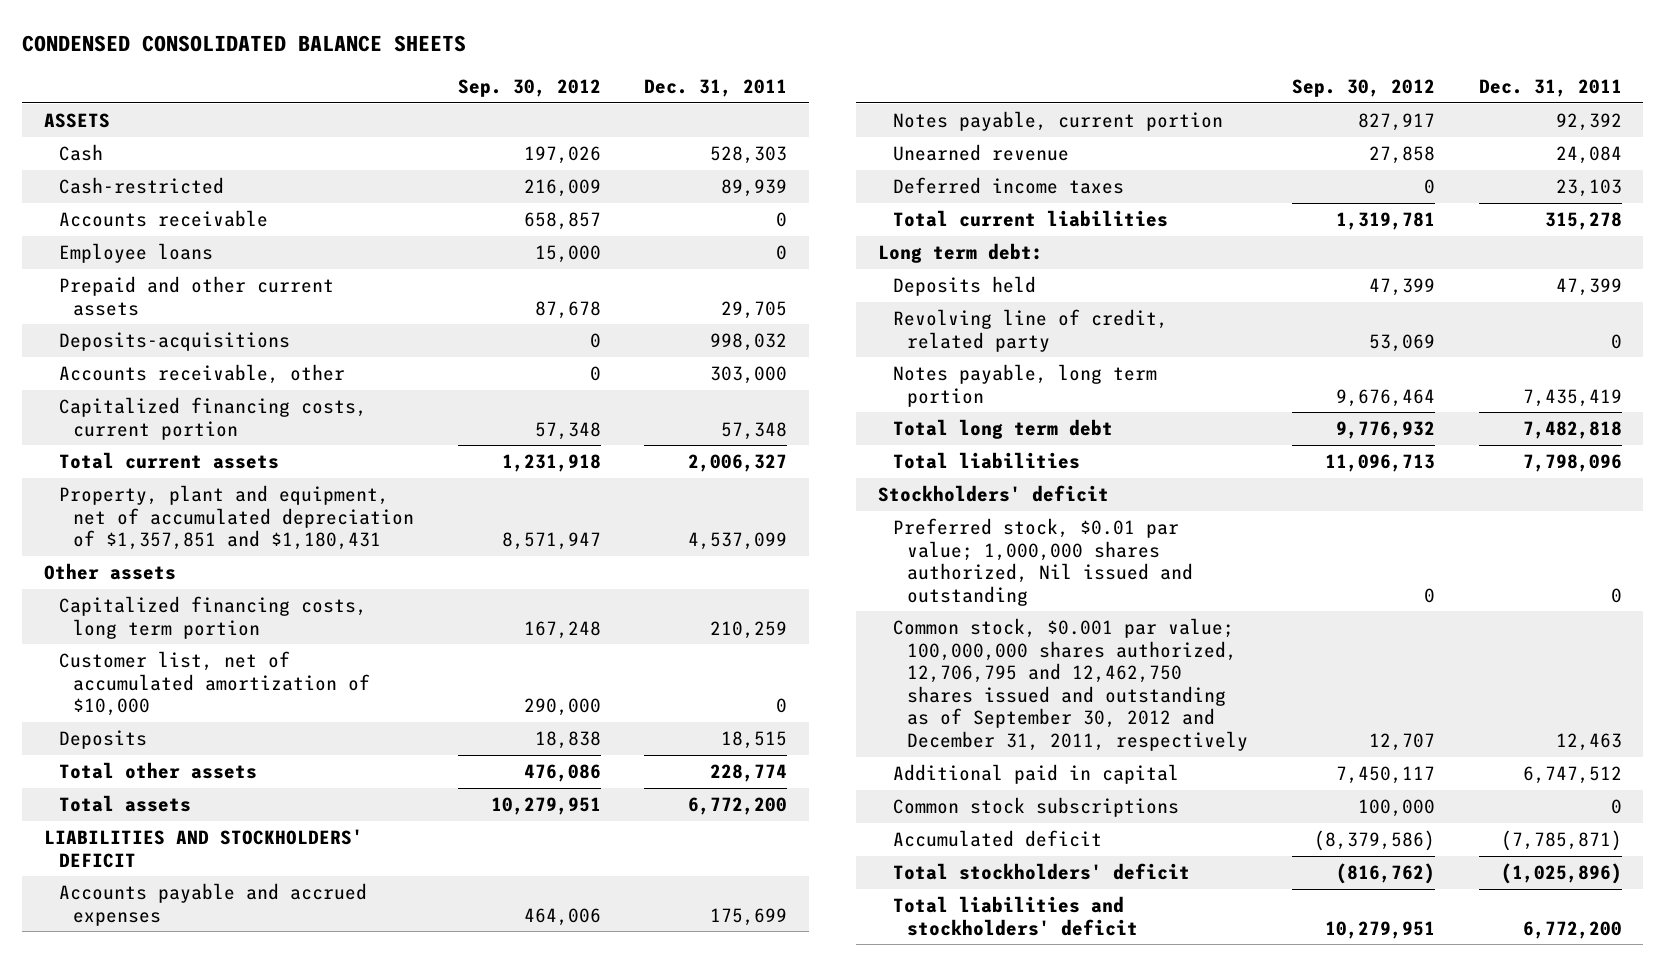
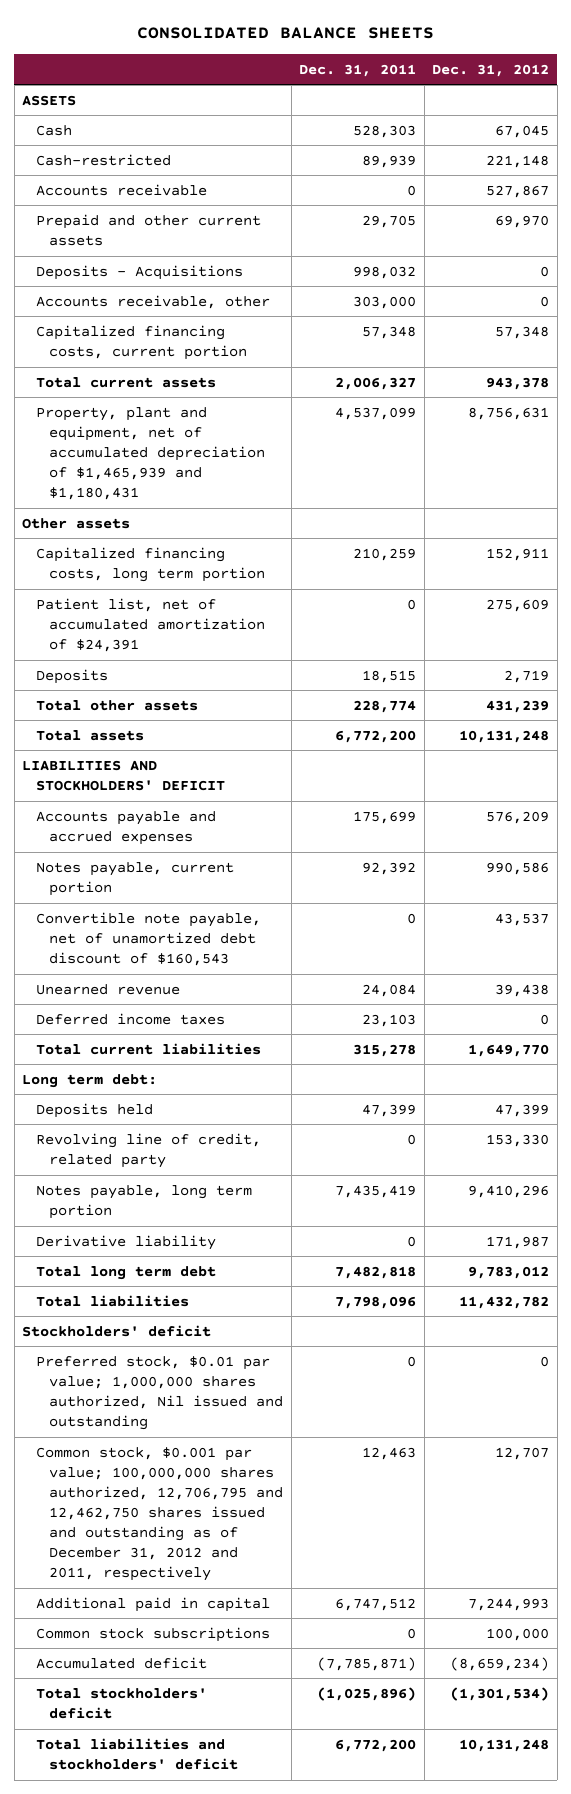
[22,35,467,53] CONDENSED CONSOLIDATED BALANCE SHEETS -> [136,27,434,40] CONSOLIDATED BALANCE SHEETS
[457,79,601,98] Sep. 30, 2012 -> none
none -> [432,63,550,77] Dec. 31, 2012
[58,242,213,263] Employee loans -> none
[58,331,290,351] Deposits-acquisitions -> [35,264,243,280] Deposits - Acquisitions
[58,484,415,551] Property, plant and equipment, net of accumulated depreciation of $1,357,851 and $1,180,431 -> [35,406,266,501] Property, plant and equipment, net of accumulated depreciation of $1,465,939 and $1,180,431
[58,650,371,717] Customer list, net of accumulated amortization of $10,000 -> [35,597,266,652] Patient list, net of accumulated amortization of $24,391
none -> [35,911,261,966] Convertible note payable, net of unamortized debt discount of $160,543
none -> [35,1234,216,1250] Derivative liability
[892,617,1249,752] Common stock, $0.001 par value; 100,000,000 shares authorized, 12,706,795 and 12,462,750 shares issued and outstanding as of September 30, 2012 and December 31, 2011, respectively -> [35,1446,284,1582] Common stock, $0.001 par value; 100,000,000 shares authorized, 12,706,795 and 12,462,750 shares issued and outstanding as of December 31, 2012 and 2011, respectively

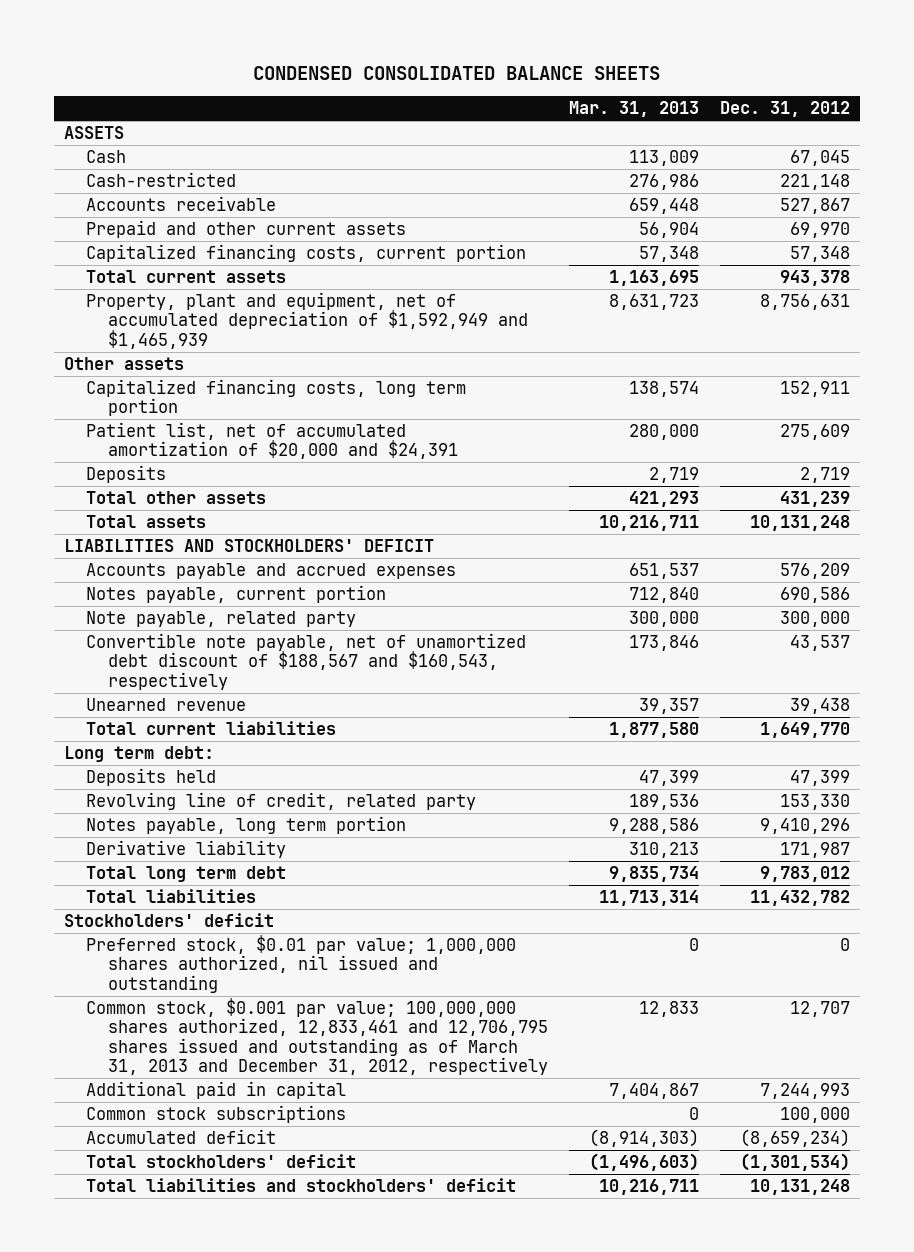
[136,27,434,40] CONSOLIDATED BALANCE SHEETS -> [252,65,660,80] CONDENSED CONSOLIDATED BALANCE SHEETS
[299,63,417,77] Dec. 31, 2011 -> none
none -> [568,101,699,118] Mar. 31, 2013
[35,264,243,280] Deposits - Acquisitions -> none
[35,294,270,309] Accounts receivable, other -> none
[35,406,266,501] Property, plant and equipment, net of accumulated depreciation of $1,465,939 and $1,180,431 -> [86,292,529,349] Property, plant and equipment, net of accumulated depreciation of $1,592,949 and $1,465,939
[35,597,266,652] Patient list, net of accumulated amortization of $24,391 -> [86,422,459,460] Patient list, net of accumulated amortization of $20,000 and $24,391
[486,861,550,875] 990,586 -> [779,587,850,604] 690,586
none -> [86,611,357,628] Note payable, related party
[35,911,261,966] Convertible note payable, net of unamortized debt discount of $160,543 -> [86,633,527,690] Convertible note payable, net of unamortized debt discount of $188,567 and $160,543, respectively
[35,1012,225,1025] Deferred income taxes -> none
[35,1355,284,1431] Preferred stock, $0.01 par value; 1,000,000 shares authorized, Nil issued and outstanding -> [86,935,517,993] Preferred stock, $0.01 par value; 1,000,000 shares authorized, nil issued and outstanding
[35,1446,284,1582] Common stock, $0.001 par value; 100,000,000 shares authorized, 12,706,795 and 12,462,750 shares issued and outstanding as of December 31, 2012 and 2011, respectively -> [86,998,549,1076] Common stock, $0.001 par value; 100,000,000 shares authorized, 12,833,461 and 12,706,795 shares issued and outstanding as of March 31, 2013 and December 31, 2012, respectively

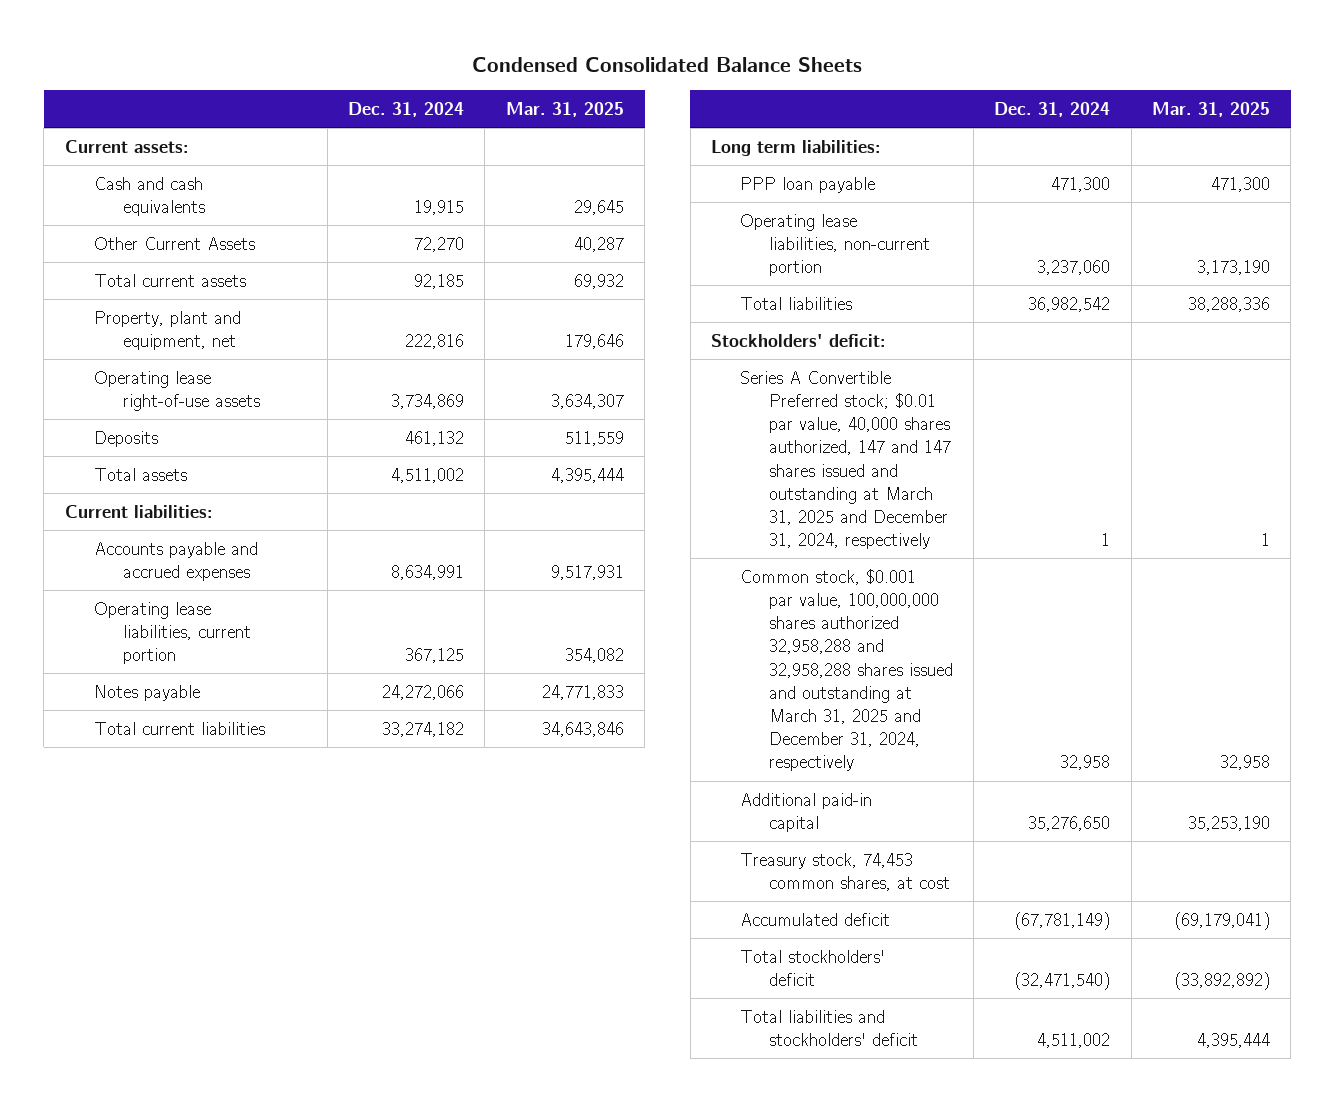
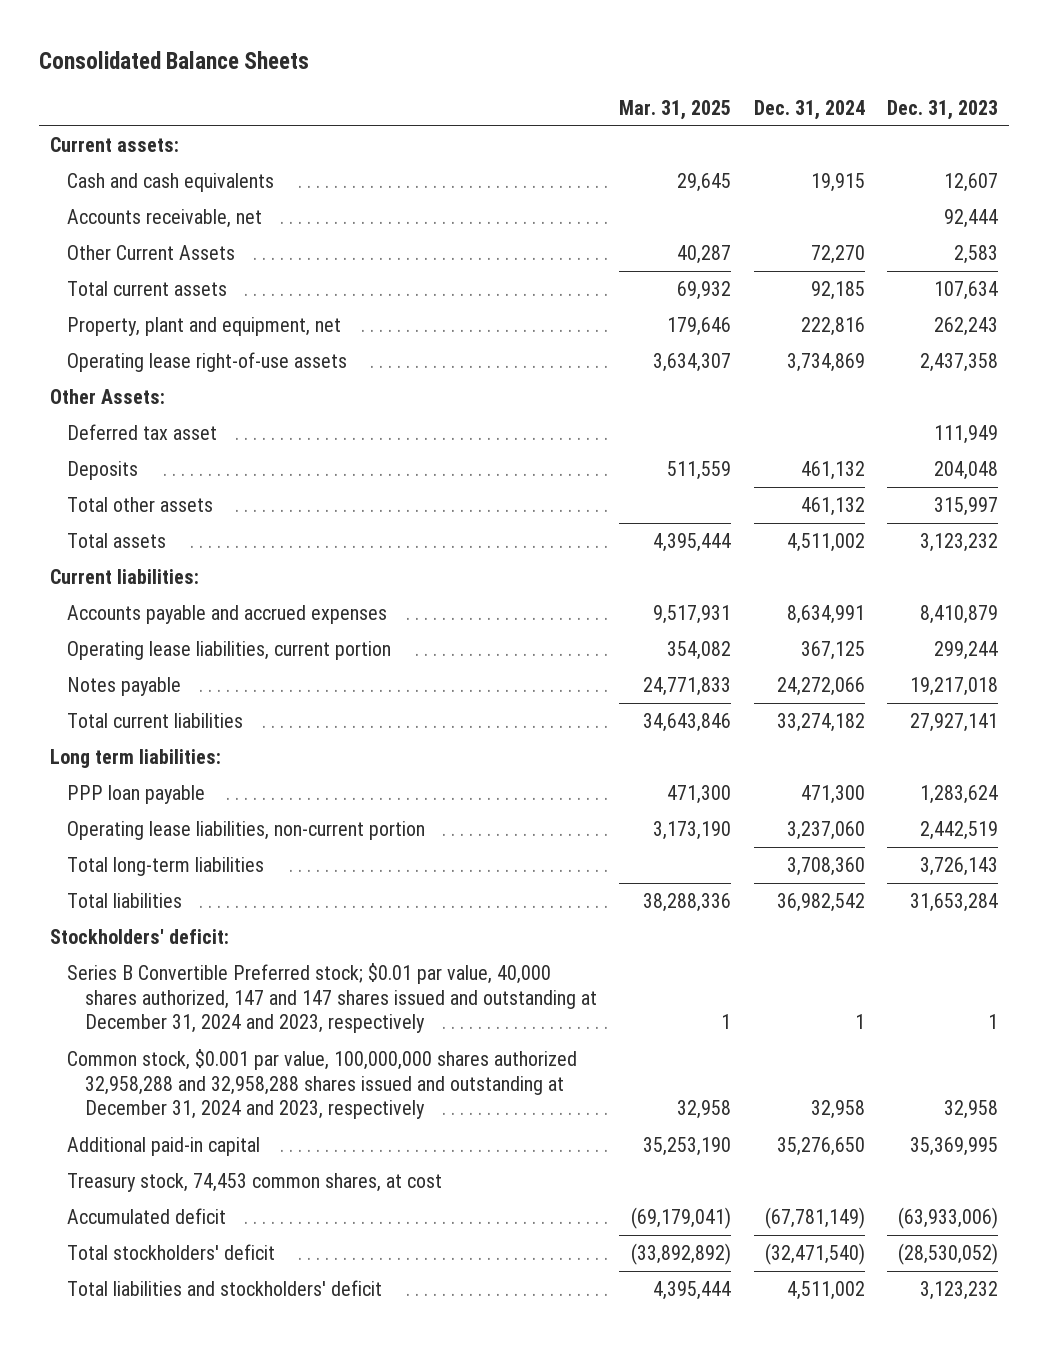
[472,57,863,73] Condensed Consolidated Balance Sheets -> [38,51,309,70] Consolidated Balance Sheets
none -> [886,99,998,120] Dec. 31, 2023
none -> [67,209,263,229] Accounts receivable, net
none -> [49,389,165,405] Other Assets:
none -> [67,424,218,441] Deferred tax asset
none -> [67,497,214,513] Total other assets
none -> [67,857,265,877] Total long-term liabilities
[739,370,951,550] Series A Convertible Preferred stock; $0.01 par value, 40,000 shares authorized, 147 and 147 shares issued and outstanding at March 31, 2025 and December 31, 2024, respectively -> [67,963,598,1034] Series B Convertible Preferred stock; $0.01 par value, 40,000 shares authorized, 147 and 147 shares issued and outstanding at December 31, 2024 and 2023, respectively
[739,568,953,772] Common stock, $0.001 par value, 100,000,000 shares authorized 32,958,288 and 32,958,288 shares issued and outstanding at March 31, 2025 and December 31, 2024, respectively -> [67,1049,578,1120] Common stock, $0.001 par value, 100,000,000 shares authorized 32,958,288 and 32,958,288 shares issued and outstanding at December 31, 2024 and 2023, respectively

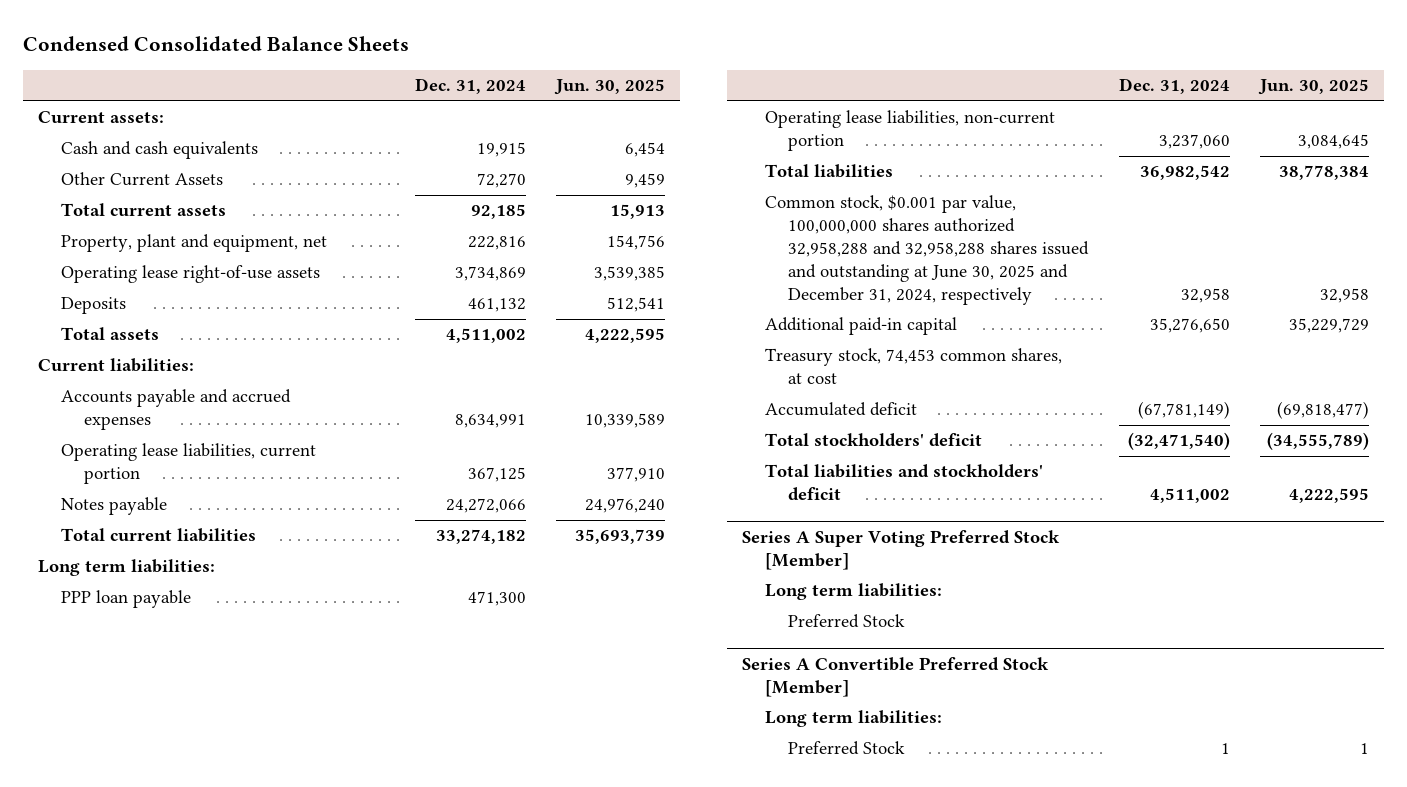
[38,51,309,70] Consolidated Balance Sheets -> [22,36,409,52] Condensed Consolidated Balance Sheets
[619,99,732,120] Mar. 31, 2025 -> none
[886,99,998,120] Dec. 31, 2023 -> none
none -> [554,79,666,96] Jun. 30, 2025
[67,209,263,229] Accounts receivable, net -> none
[49,389,165,405] Other Assets: -> none
[67,424,218,441] Deferred tax asset -> none
[67,497,214,513] Total other assets -> none
[67,857,265,877] Total long-term liabilities -> none
[49,929,229,945] Stockholders' deficit: -> none
[67,963,598,1034] Series B Convertible Preferred stock; $0.01 par value, 40,000 shares authorized, 147 and 147 shares issued and outstanding at December 31, 2024 and 2023, respectively -> none
[67,1049,578,1120] Common stock, $0.001 par value, 100,000,000 shares authorized 32,958,288 and 32,958,288 shares issued and outstanding at December 31, 2024 and 2023, respectively -> [765,195,1090,305] Common stock, $0.001 par value, 100,000,000 shares authorized 32,958,288 and 32,958,288 shares issued and outstanding at June 30, 2025 and December 31, 2024, respectively
none -> [741,529,1060,570] Series A Super Voting Preferred Stock [Member]
none -> [765,583,943,601] Long term liabilities:
none -> [788,614,906,629] Preferred Stock
none -> [741,656,1049,697] Series A Convertible Preferred Stock [Member]
none -> [765,710,943,728] Long term liabilities:
none -> [788,741,906,756] Preferred Stock

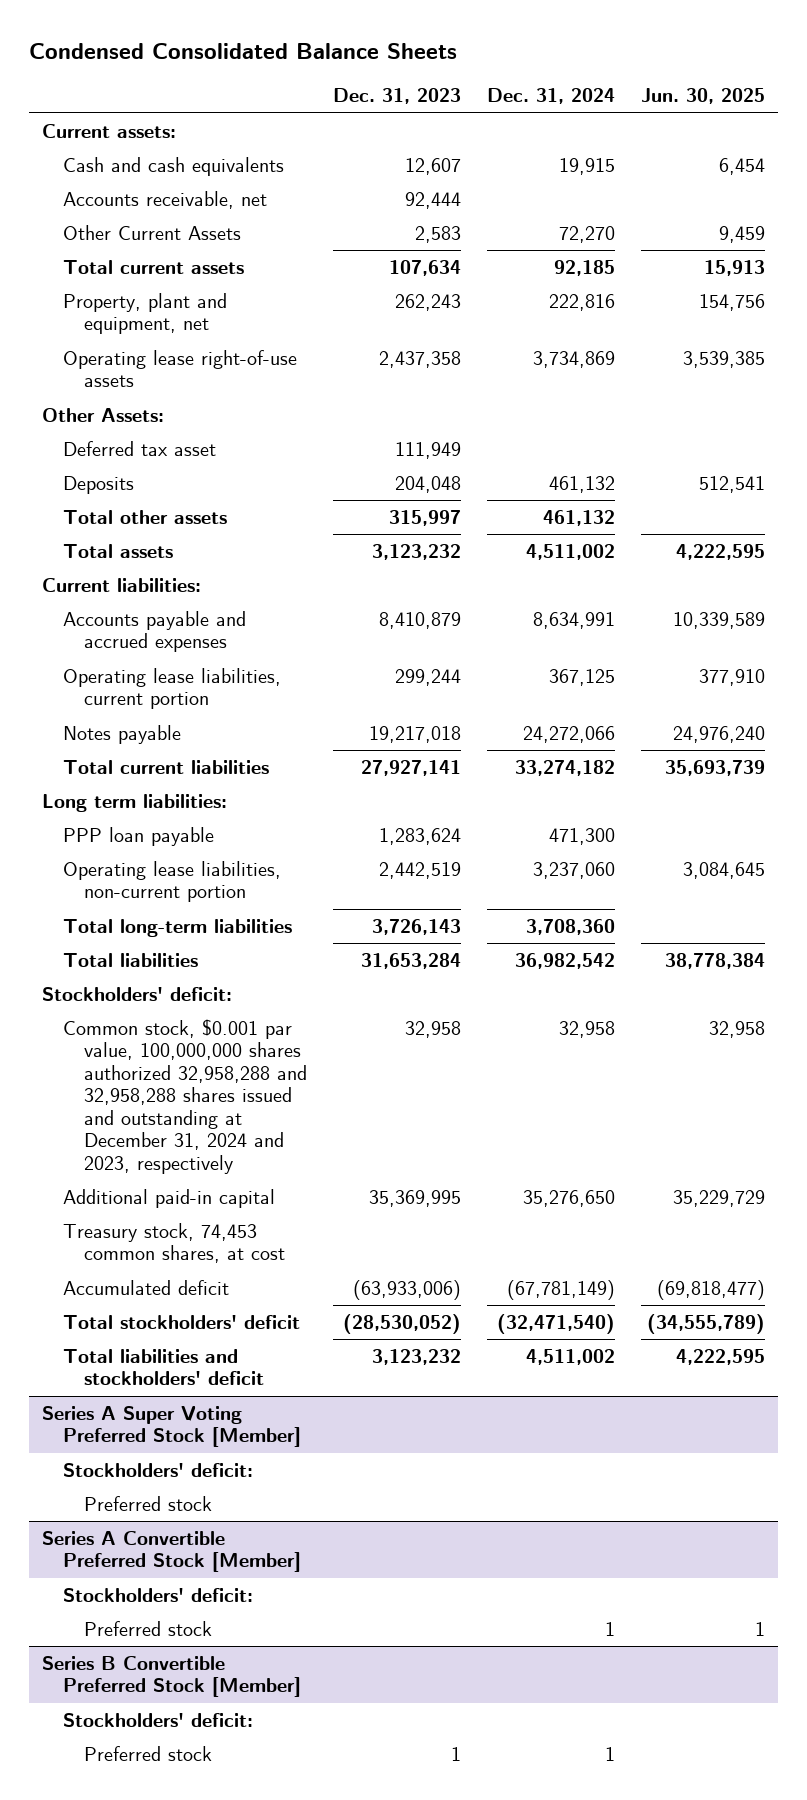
none -> [332,88,461,105] Dec. 31, 2023
none -> [62,190,267,209] Accounts receivable, net
none -> [41,407,164,422] Other Assets:
none -> [62,440,216,456] Deferred tax asset
none -> [62,509,227,524] Total other assets
none -> [62,918,292,937] Total long-term liabilities
none -> [41,986,232,1001] Stockholders' deficit:
[765,195,1090,305] Common stock, $0.001 par value, 100,000,000 shares authorized 32,958,288 and 32,958,288 shares issued and outstanding at June 30, 2025 and December 31, 2024, respectively -> [62,1018,307,1174] Common stock, $0.001 par value, 100,000,000 shares authorized 32,958,288 and 32,958,288 shares issued and outstanding at December 31, 2024 and 2023, respectively
[765,583,943,601] Long term liabilities: -> none
none -> [62,1462,253,1477] Stockholders' deficit:
[788,614,906,629] Preferred Stock -> [83,1495,212,1511] Preferred stock
[765,710,943,728] Long term liabilities: -> none
none -> [62,1587,253,1602] Stockholders' deficit:
[788,741,906,756] Preferred Stock -> [83,1620,212,1636] Preferred stock
none -> [41,1655,301,1698] Series B Convertible Preferred Stock [Member]
none -> [62,1712,253,1727] Stockholders' deficit:
none -> [83,1745,212,1761] Preferred stock

